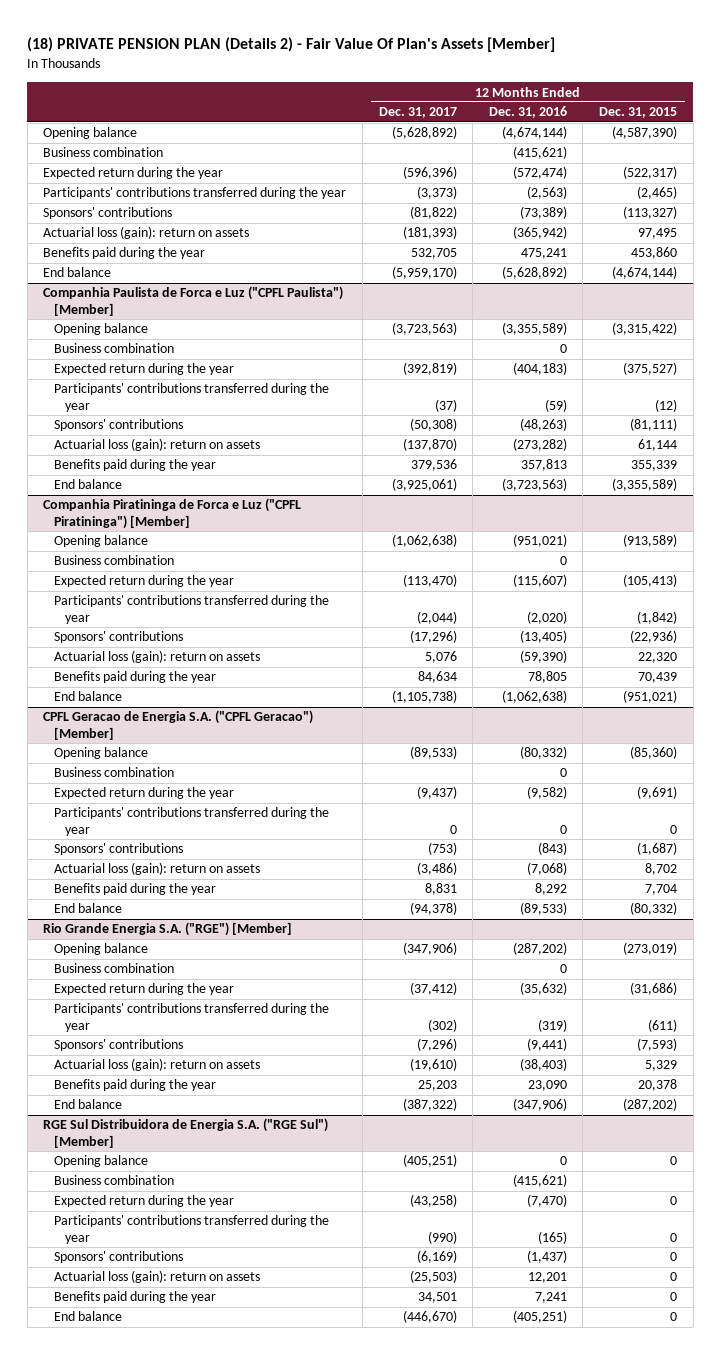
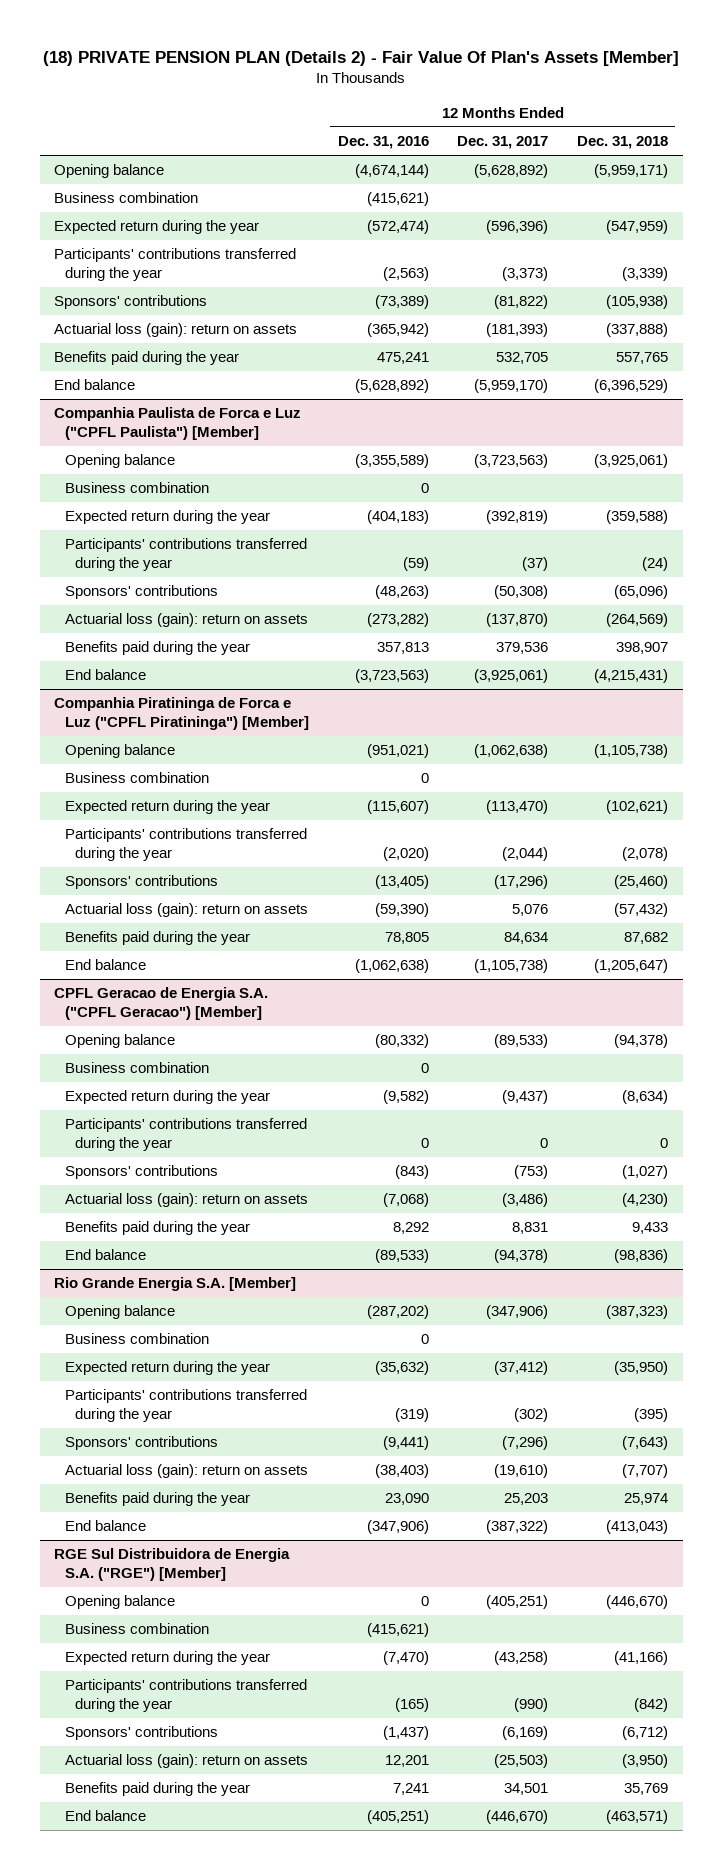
[599,107,678,119] Dec. 31, 2015 -> none
none -> [577,135,669,149] Dec. 31, 2018
[43,922,293,937] Rio Grande Energia S.A. ("RGE") [Member] -> [54,1277,297,1292] Rio Grande Energia S.A. [Member]
[43,1118,329,1148] RGE Sul Distribuidora de Energia S.A. ("RGE Sul") [Member] -> [54,1548,291,1582] RGE Sul Distribuidora de Energia S.A. ("RGE") [Member]

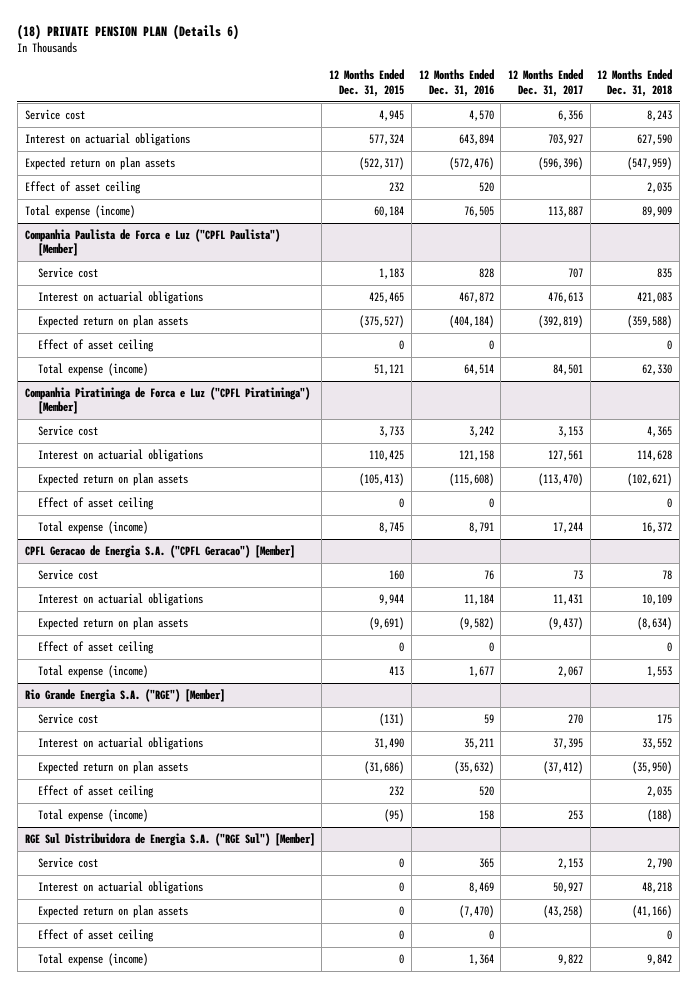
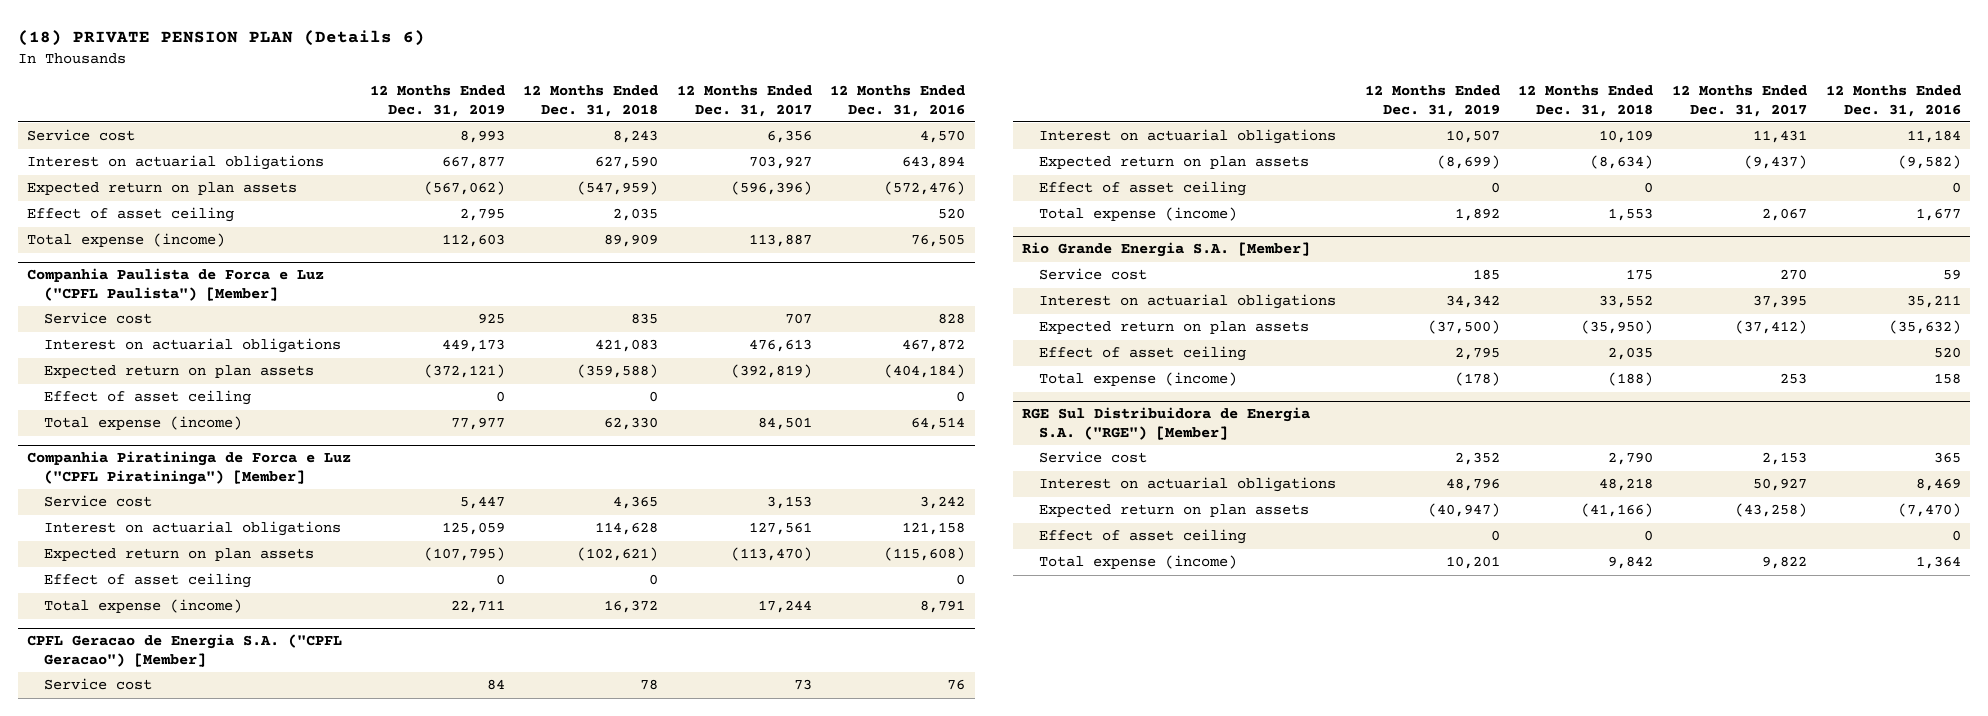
[329,69,405,97] 12 Months Ended Dec. 31, 2015 -> none
none -> [369,85,505,117] 12 Months Ended Dec. 31, 2019
[24,688,225,702] Rio Grande Energia S.A. ("RGE") [Member] -> [1022,242,1311,258] Rio Grande Energia S.A. [Member]
[24,832,315,846] RGE Sul Distribuidora de Energia S.A. ("RGE Sul") [Member] -> [1022,407,1311,440] RGE Sul Distribuidora de Energia S.A. ("RGE") [Member]

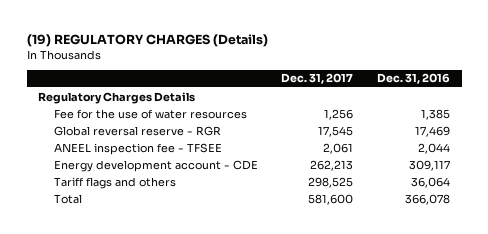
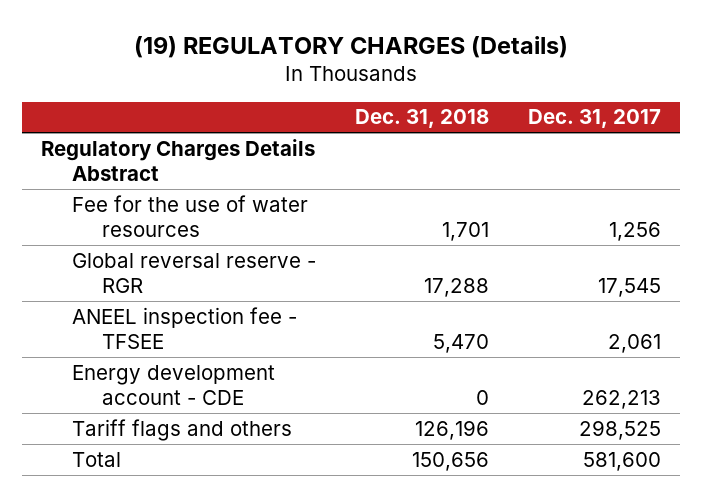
[377,73,451,85] Dec. 31, 2016 -> none
none -> [354,109,489,129] Dec. 31, 2018
[38,91,196,104] Regulatory Charges Details -> [41,138,316,181] Regulatory Charges Details Abstract

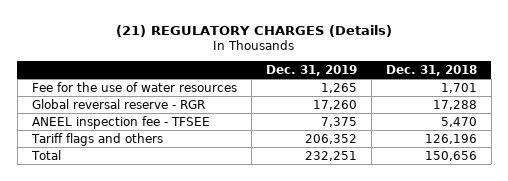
[134,35,569,58] (19) REGULATORY CHARGES (Details) -> [116,24,393,37] (21) REGULATORY CHARGES (Details)
[527,109,661,129] Dec. 31, 2017 -> none
none -> [265,64,357,76] Dec. 31, 2019
[41,138,316,181] Regulatory Charges Details Abstract -> none
[71,364,275,405] Energy development account - CDE -> none

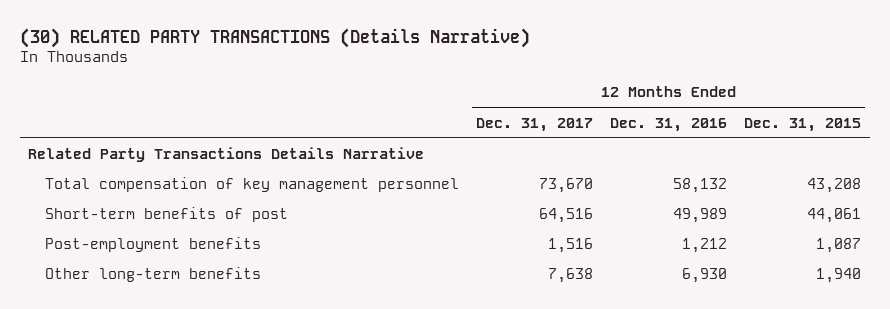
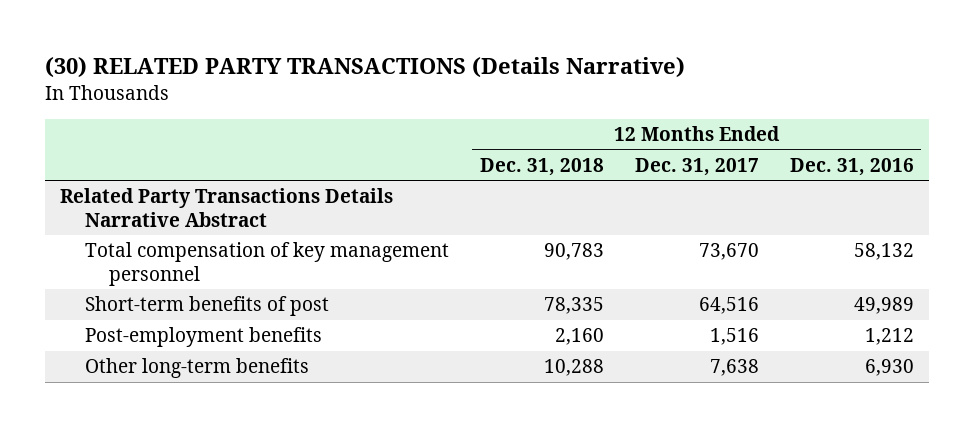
[744,117,862,132] Dec. 31, 2015 -> none
none -> [479,157,604,176] Dec. 31, 2018
[28,147,425,163] Related Party Transactions Details Narrative -> [60,188,394,228] Related Party Transactions Details Narrative Abstract

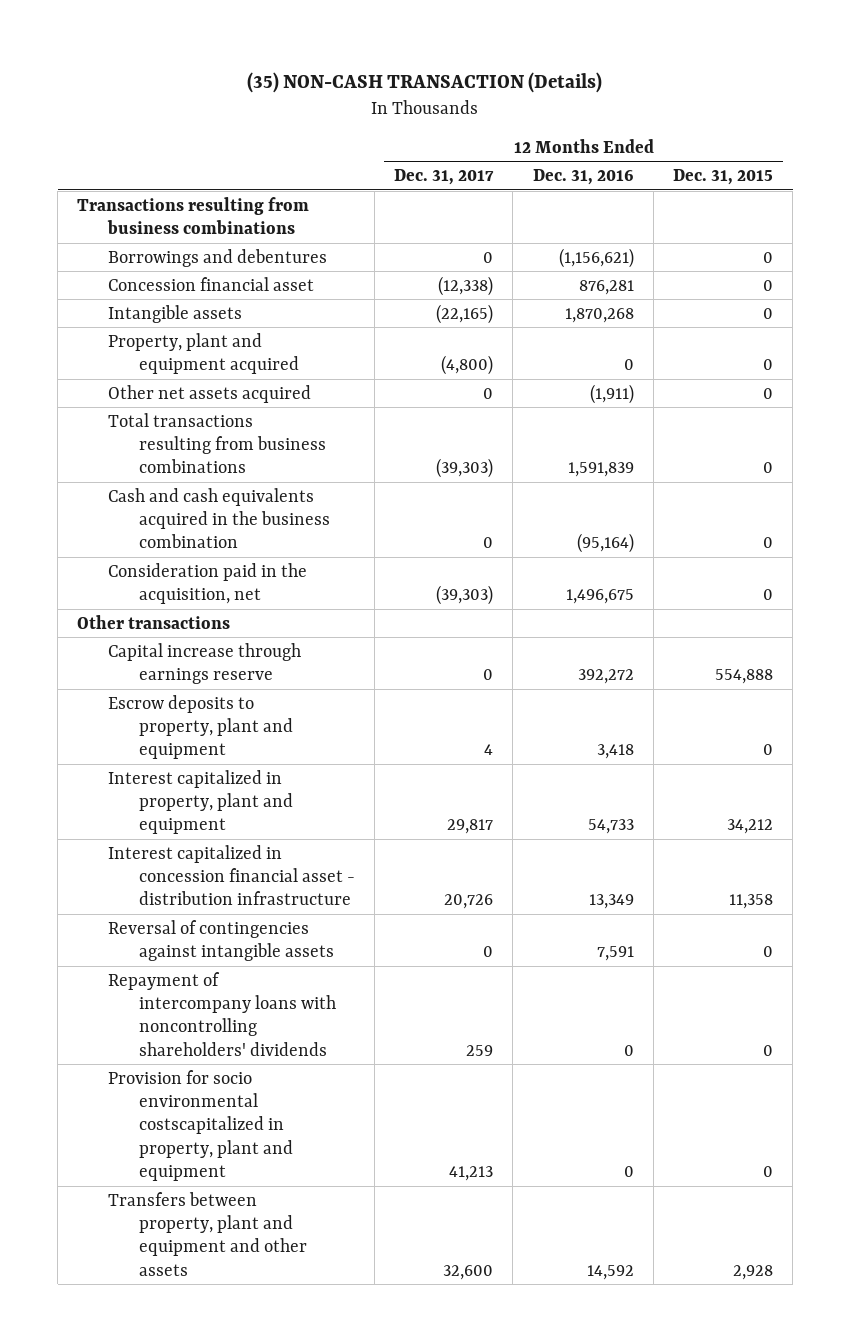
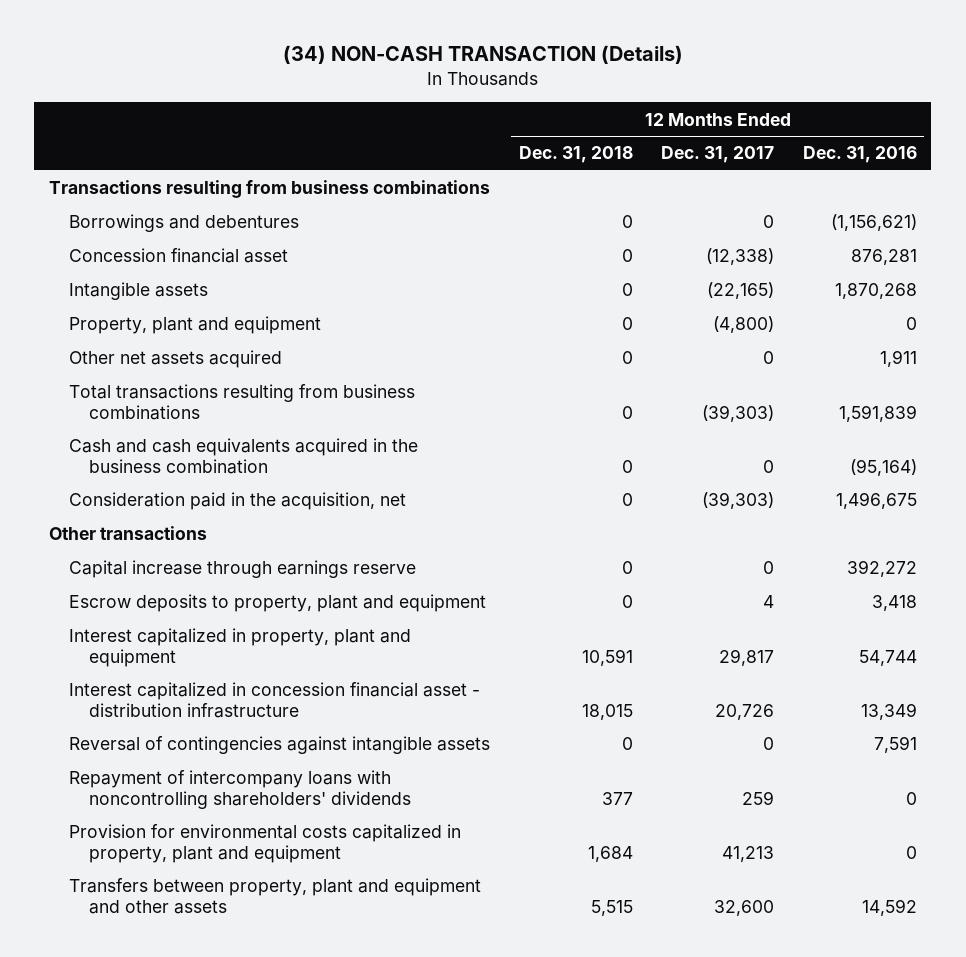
[247,71,603,93] (35) NON-CASH TRANSACTION (Details) -> [282,45,683,65] (34) NON-CASH TRANSACTION (Details)
[673,169,774,186] Dec. 31, 2015 -> none
none -> [518,146,633,164] Dec. 31, 2018
[108,332,299,375] Property, plant and equipment acquired -> [68,316,321,335] Property, plant and equipment
[589,383,634,404] (1,911) -> [879,350,917,368] 1,911
[587,819,634,835] 54,733 -> [858,649,917,666] 54,744
[108,1069,293,1182] Provision for socio environmental costscapitalized in property, plant and equipment -> [68,824,461,863] Provision for environmental costs capitalized in property, plant and equipment

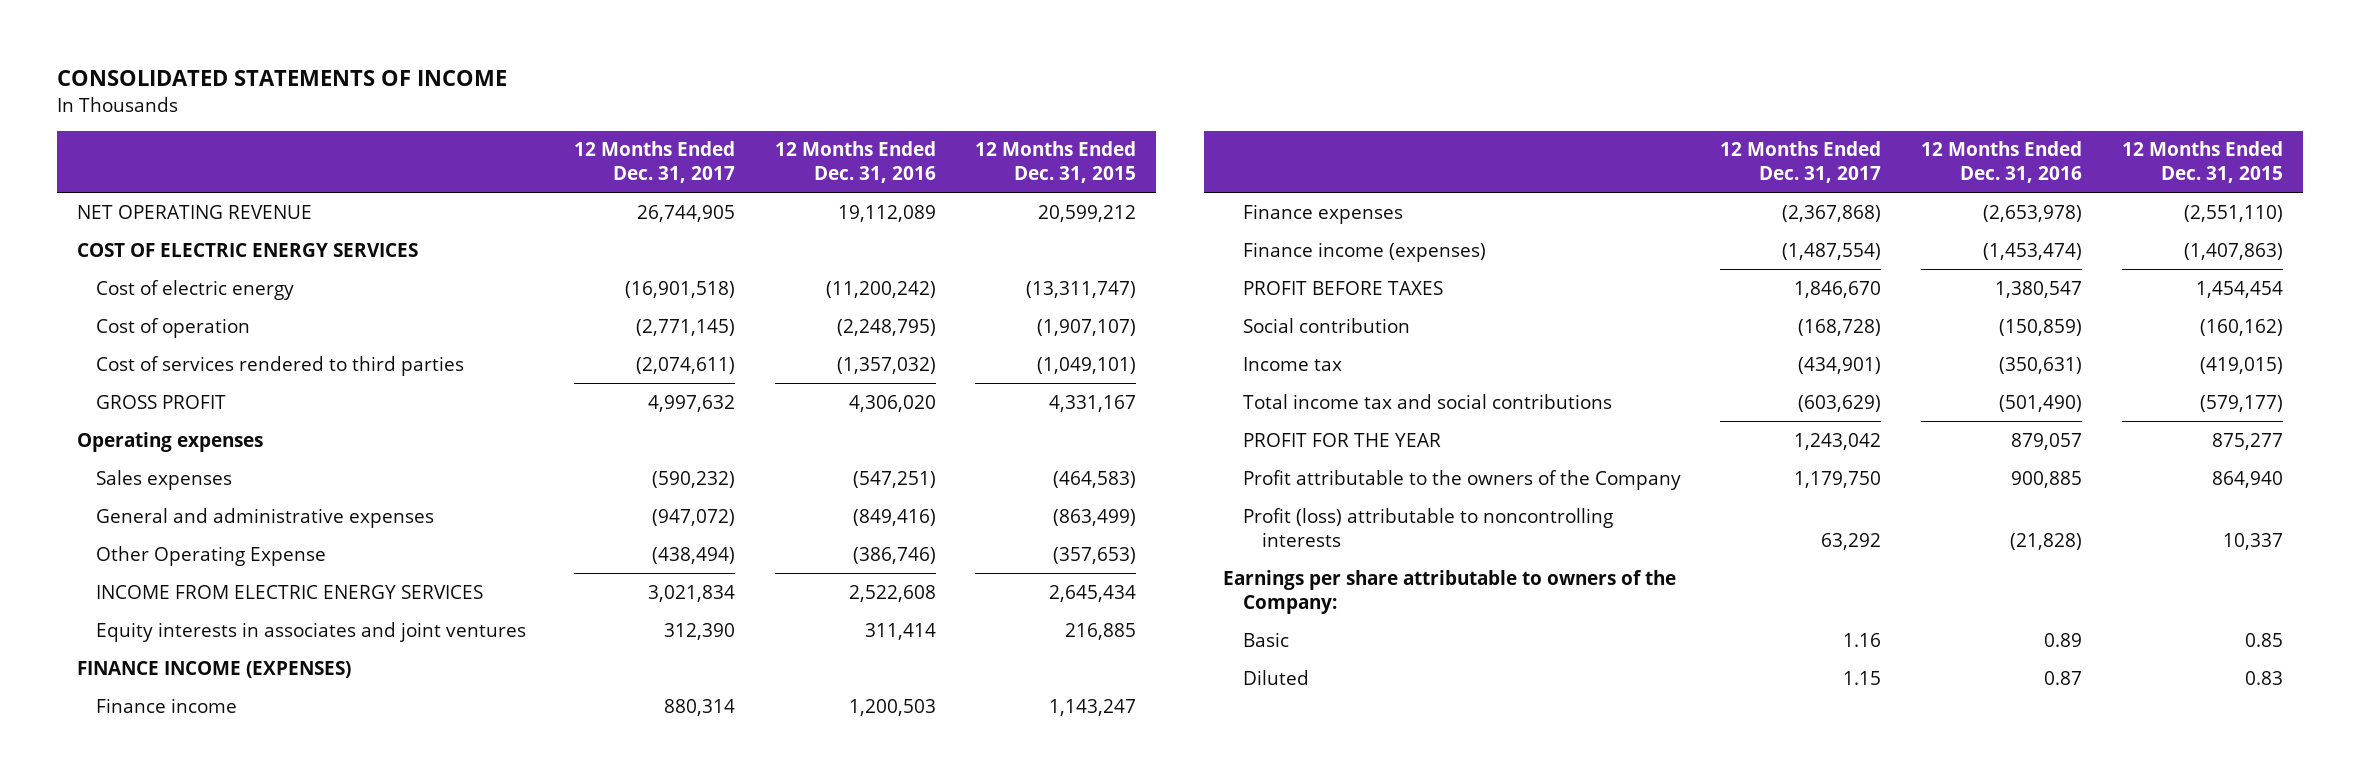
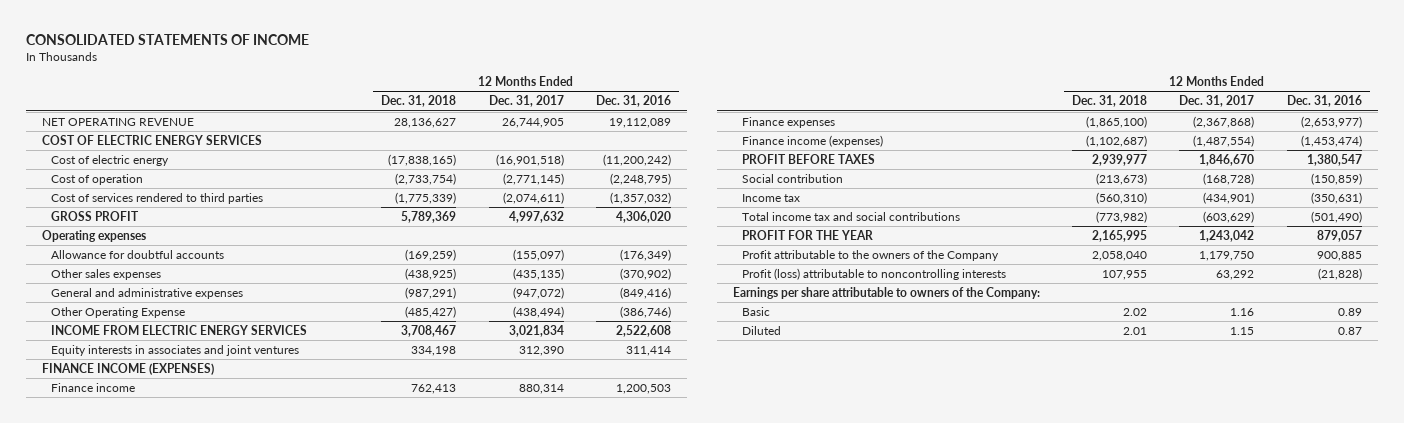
[975,141,1137,184] 12 Months Ended Dec. 31, 2015 -> none
none -> [381,95,457,108] Dec. 31, 2018
none -> [51,249,225,259] Allowance for doubtful accounts
[95,469,232,490] Sales expenses -> [51,268,162,280] Other sales expenses
[651,470,735,488] (590,232) -> [512,267,564,280] (435,135)
[852,470,936,488] (547,251) -> [619,267,671,280] (370,902)
[1983,204,2083,222] (2,653,978) -> [1300,115,1362,128] (2,653,977)

